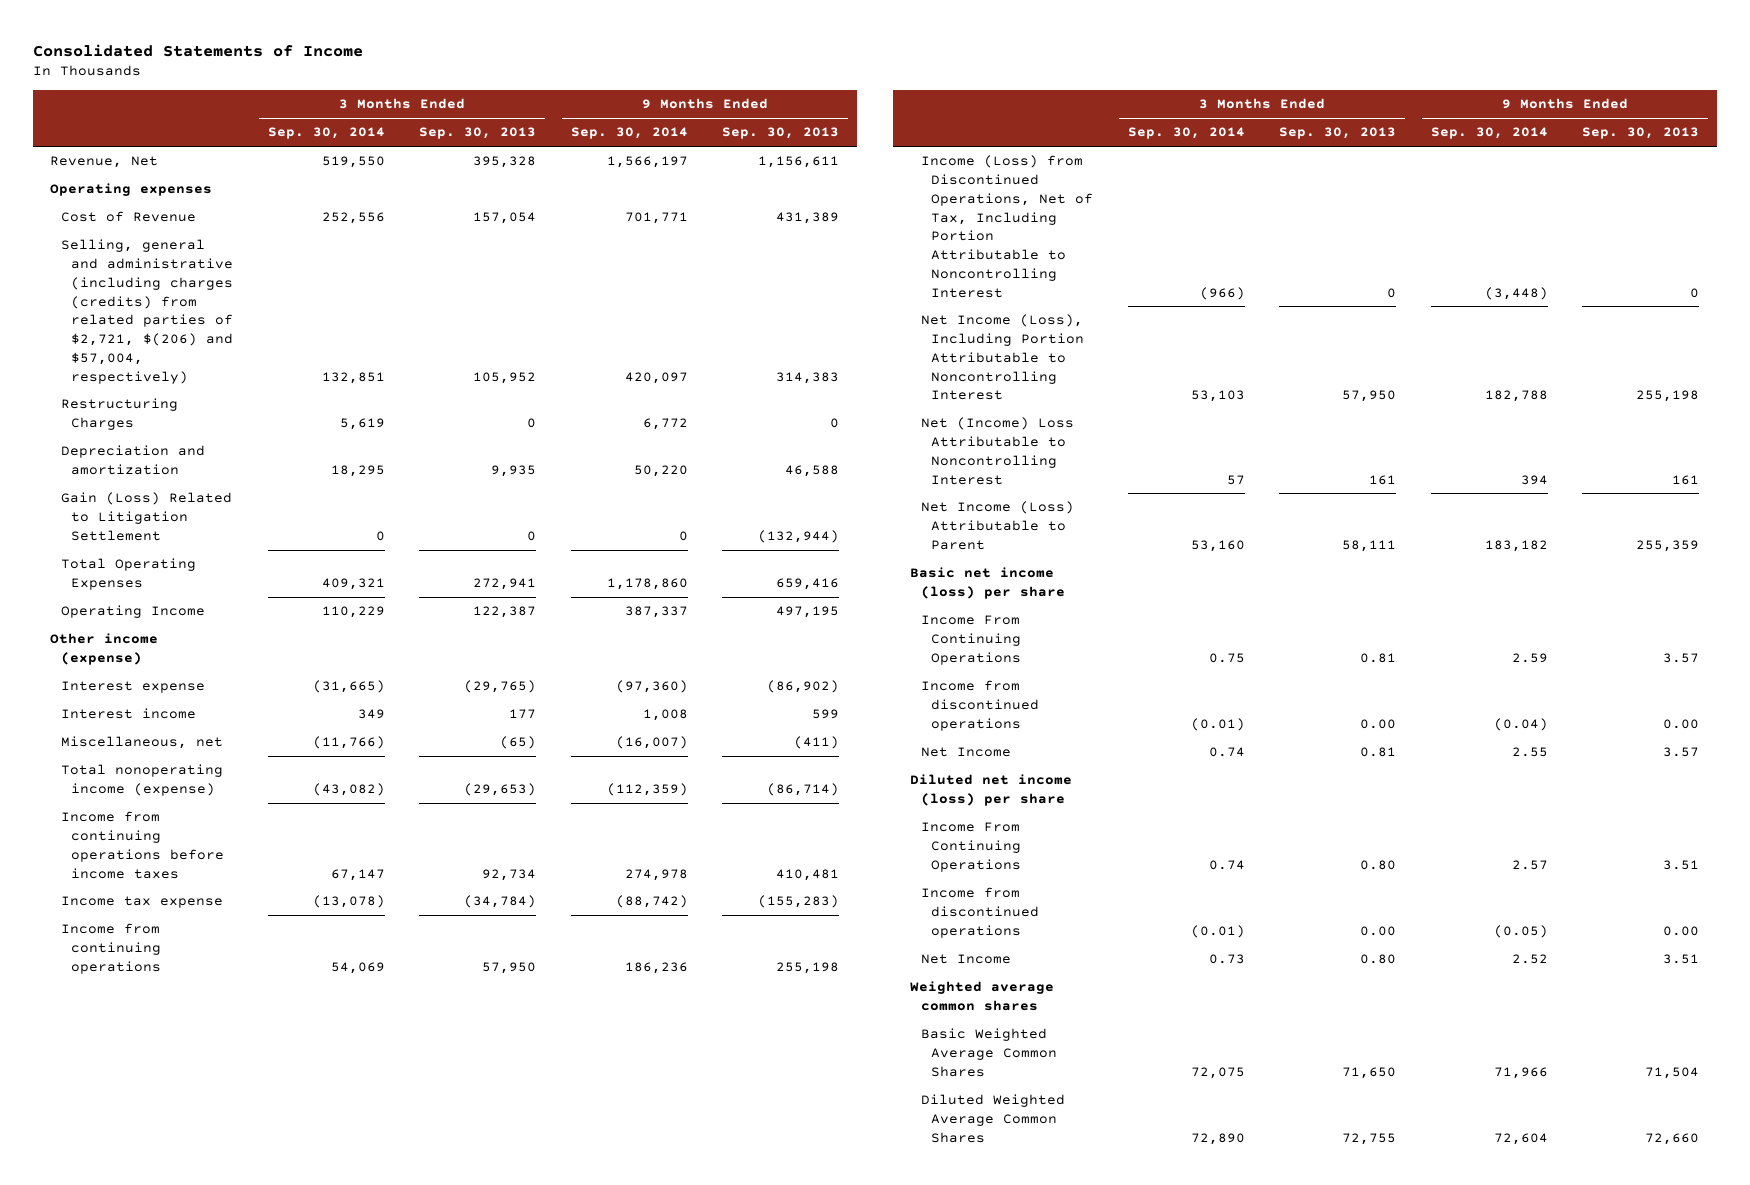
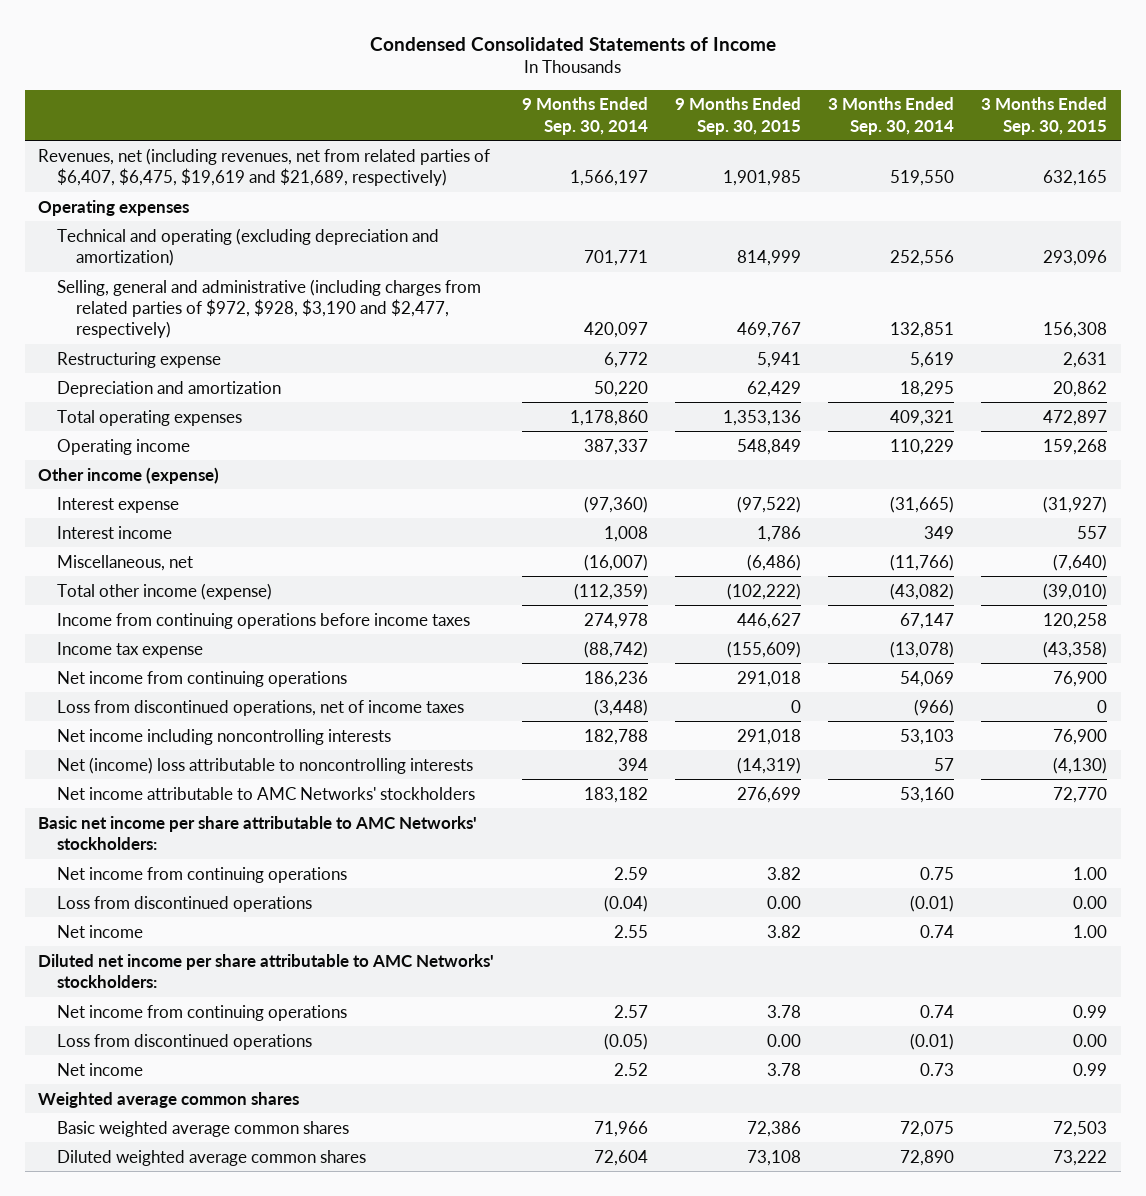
[32,43,363,57] Consolidated Statements of Income -> [369,36,776,51] Condensed Consolidated Statements of Income
[419,127,537,140] Sep. 30, 2013 -> none
[722,127,840,140] Sep. 30, 2013 -> none
none -> [674,97,801,135] 9 Months Ended Sep. 30, 2015
none -> [981,97,1108,135] 3 Months Ended Sep. 30, 2015
[50,156,159,169] Revenue, Net -> [38,147,491,186] Revenues, net (including revenues, net from related parties of $6,407, $6,475, $19,619 and $21,689, respectively)
[60,211,196,223] Cost of Revenue -> [57,227,440,266] Technical and operating (excluding depreciation and amortization)
[60,239,234,384] Selling, general and administrative (including charges (credits) from related parties of $2,721, $(206) and $57,004, respectively) -> [57,278,482,339] Selling, general and administrative (including charges from related parties of $972, $928, $3,190 and $2,477, respectively)
[60,398,178,431] Restructuring Charges -> [57,351,222,368] Restructuring expense
[60,492,232,541] Gain (Loss) Related to Litigation Settlement -> none
[60,558,196,591] Total Operating Expenses -> [57,409,243,426] Total operating expenses
[60,605,205,619] Operating Income -> [57,438,191,455] Operating income
[60,764,223,797] Total nonoperating income (expense) -> [57,582,273,600] Total other income (expense)
[60,923,162,974] Income from continuing operations -> [57,670,348,687] Net income from continuing operations
[920,155,1094,298] Income (Loss) from Discontinued Operations, Net of Tax, Including Portion Attributable to Noncontrolling Interest -> [57,699,465,716] Loss from discontinued operations, net of income taxes
[920,314,1085,401] Net Income (Loss), Including Portion Attributable to Noncontrolling Interest -> [57,728,392,745] Net income including noncontrolling interests
[920,417,1074,485] Net (Income) Loss Attributable to Noncontrolling Interest -> [57,756,474,774] Net (income) loss attributable to noncontrolling interests
[920,501,1074,550] Net Income (Loss) Attributable to Parent -> [57,786,476,800] Net income attributable to AMC Networks' stockholders
[910,567,1065,600] Basic net income (loss) per share -> [38,815,478,850] Basic net income per share attributable to AMC Networks' stockholders:
[920,615,1022,665] Income From Continuing Operations -> [57,866,348,883] Net income from continuing operations
[920,680,1040,731] Income from discontinued operations -> [57,895,313,912] Loss from discontinued operations
[920,747,1011,758] Net Income -> [57,924,144,938] Net income
[910,774,1073,807] Diluted net income (loss) per share -> [38,953,495,988] Diluted net income per share attributable to AMC Networks' stockholders:
[920,822,1022,872] Income From Continuing Operations -> [57,1004,348,1021] Net income from continuing operations
[920,887,1040,938] Income from discontinued operations -> [57,1033,313,1050] Loss from discontinued operations
[920,954,1011,965] Net Income -> [57,1062,144,1076] Net income
[920,1028,1058,1077] Basic Weighted Average Common Shares -> [57,1120,350,1137] Basic weighted average common shares
[920,1094,1065,1143] Diluted Weighted Average Common Shares -> [57,1149,367,1166] Diluted weighted average common shares

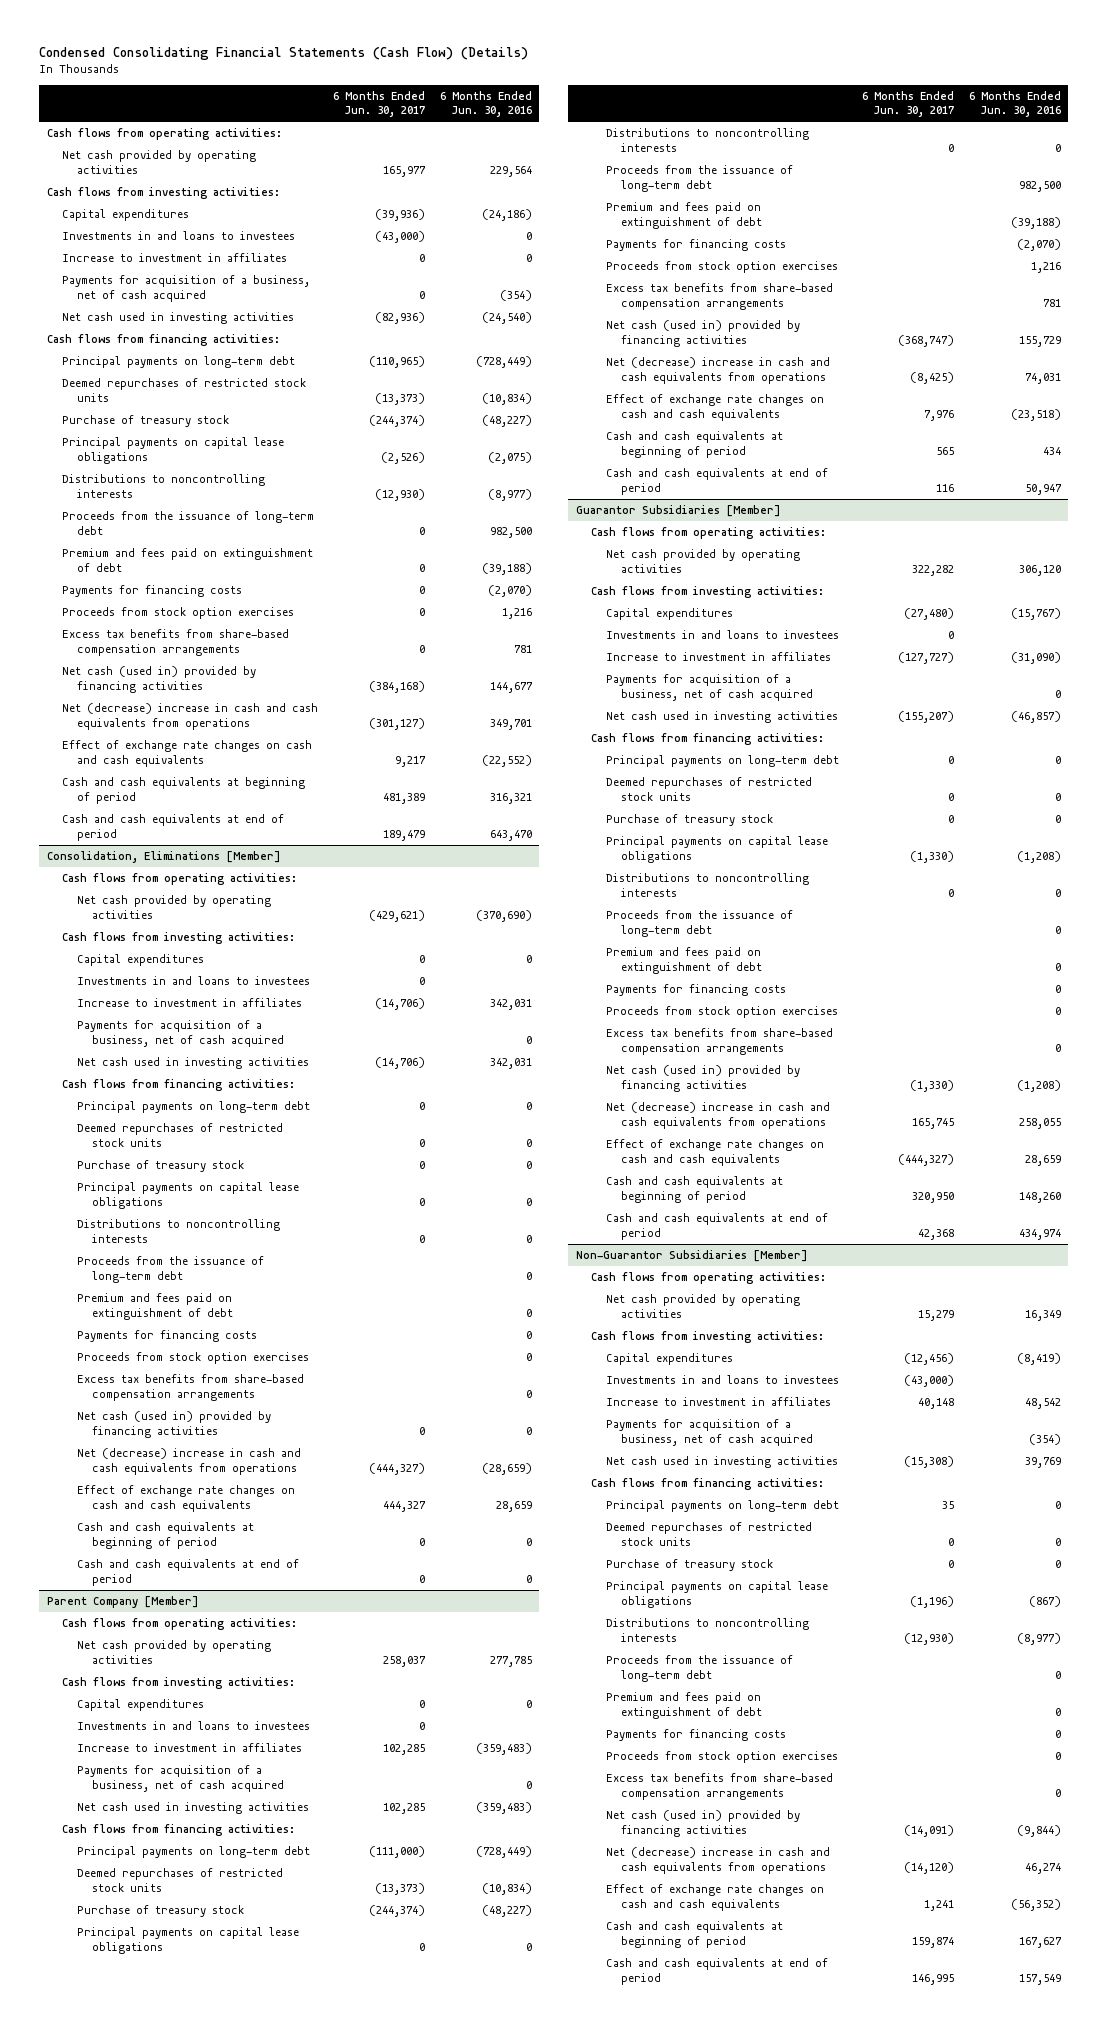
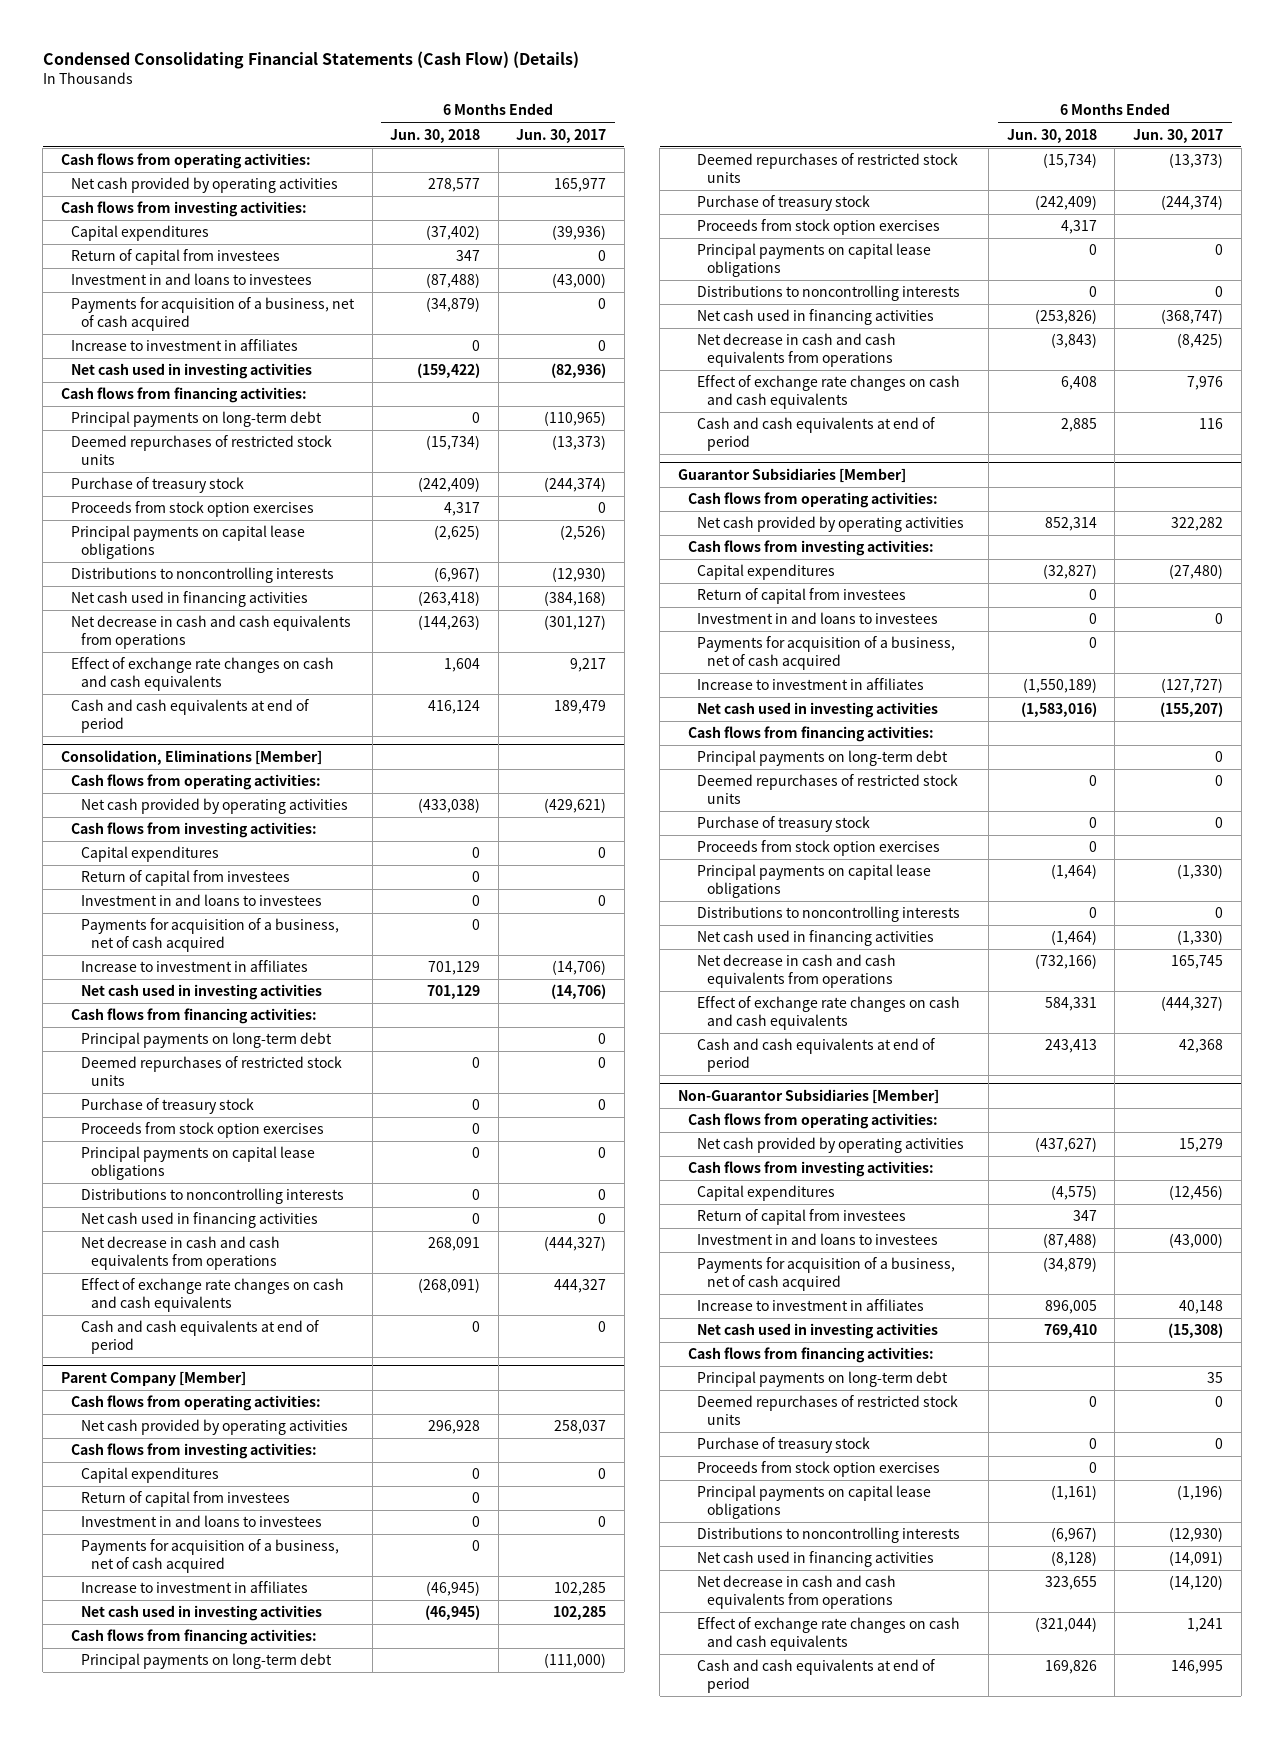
[439,90,532,118] 6 Months Ended Jun. 30, 2016 -> none
none -> [390,128,481,143] Jun. 30, 2018
none -> [70,249,280,266] Return of capital from investees
[61,231,295,241] Investments in and loans to investees -> [70,273,312,286] Investment in and loans to investees
[61,253,287,263] Increase to investment in affiliates -> [70,339,298,352] Increase to investment in affiliates
[61,607,294,620] Proceeds from stock option exercises -> [70,501,314,518] Proceeds from stock option exercises
[61,511,314,535] Proceeds from the issuance of long-term debt -> none
[61,548,313,572] Premium and fees paid on extinguishment of debt -> none
[61,585,242,598] Payments for financing costs -> none
[61,629,289,656] Excess tax benefits from share-based compensation arrangements -> none
[61,666,256,693] Net cash (used in) provided by financing activities -> [70,591,308,608] Net cash used in financing activities
[61,703,318,730] Net (decrease) increase in cash and cash equivalents from operations -> [70,615,351,649] Net decrease in cash and cash equivalents from operations
[61,777,305,804] Cash and cash equivalents at beginning of period -> none
none -> [80,870,290,887] Return of capital from investees
[76,976,310,986] Investments in and loans to investees -> [80,894,322,907] Investment in and loans to investees
[76,998,302,1008] Increase to investment in affiliates -> [80,960,308,973] Increase to investment in affiliates
[76,1352,309,1365] Proceeds from stock option exercises -> [80,1122,324,1139] Proceeds from stock option exercises
[76,1256,264,1283] Proceeds from the issuance of long-term debt -> none
[76,1293,233,1320] Premium and fees paid on extinguishment of debt -> none
[76,1330,257,1343] Payments for financing costs -> none
[76,1374,304,1401] Excess tax benefits from share-based compensation arrangements -> none
[76,1411,271,1438] Net cash (used in) provided by financing activities -> [80,1212,318,1229] Net cash used in financing activities
[76,1448,301,1475] Net (decrease) increase in cash and cash equivalents from operations -> [80,1236,280,1270] Net decrease in cash and cash equivalents from operations
[76,1522,254,1549] Cash and cash equivalents at beginning of period -> none
none -> [80,1491,290,1508] Return of capital from investees
[76,1721,310,1731] Investments in and loans to investees -> [80,1515,322,1528] Investment in and loans to investees
[76,1743,302,1753] Increase to investment in affiliates -> [80,1581,308,1594] Increase to investment in affiliates
[605,261,838,274] Proceeds from stock option exercises -> [697,219,941,236] Proceeds from stock option exercises
[605,165,793,192] Proceeds from the issuance of long-term debt -> none
[605,202,762,229] Premium and fees paid on extinguishment of debt -> none
[605,239,786,252] Payments for financing costs -> none
[605,283,833,310] Excess tax benefits from share-based compensation arrangements -> none
[605,320,800,347] Net cash (used in) provided by financing activities -> [697,309,935,326] Net cash used in financing activities
[605,357,830,384] Net (decrease) increase in cash and cash equivalents from operations -> [697,333,897,367] Net decrease in cash and cash equivalents from operations
[605,431,783,458] Cash and cash equivalents at beginning of period -> none
none -> [697,588,907,605] Return of capital from investees
[605,630,839,640] Investments in and loans to investees -> [697,612,939,625] Investment in and loans to investees
[605,652,831,662] Increase to investment in affiliates -> [697,678,925,691] Increase to investment in affiliates
[605,1006,838,1019] Proceeds from stock option exercises -> [697,840,941,857] Proceeds from stock option exercises
[605,910,793,937] Proceeds from the issuance of long-term debt -> none
[605,947,762,974] Premium and fees paid on extinguishment of debt -> none
[605,984,786,997] Payments for financing costs -> none
[605,1028,833,1055] Excess tax benefits from share-based compensation arrangements -> none
[605,1065,800,1092] Net cash (used in) provided by financing activities -> [697,930,935,947] Net cash used in financing activities
[605,1102,830,1129] Net (decrease) increase in cash and cash equivalents from operations -> [697,954,897,988] Net decrease in cash and cash equivalents from operations
[605,1176,783,1203] Cash and cash equivalents at beginning of period -> none
none -> [697,1209,907,1226] Return of capital from investees
[605,1375,839,1385] Investments in and loans to investees -> [697,1233,939,1246] Investment in and loans to investees
[605,1397,831,1407] Increase to investment in affiliates -> [697,1299,925,1312] Increase to investment in affiliates
[605,1751,838,1764] Proceeds from stock option exercises -> [697,1461,941,1478] Proceeds from stock option exercises
[605,1655,793,1682] Proceeds from the issuance of long-term debt -> none
[605,1692,762,1719] Premium and fees paid on extinguishment of debt -> none
[605,1729,786,1742] Payments for financing costs -> none
[605,1773,833,1800] Excess tax benefits from share-based compensation arrangements -> none
[605,1810,800,1837] Net cash (used in) provided by financing activities -> [697,1551,935,1568] Net cash used in financing activities
[605,1847,830,1874] Net (decrease) increase in cash and cash equivalents from operations -> [697,1575,897,1609] Net decrease in cash and cash equivalents from operations
[605,1921,783,1948] Cash and cash equivalents at beginning of period -> none

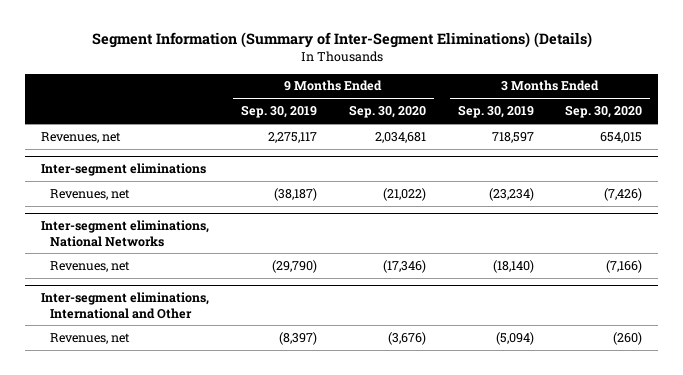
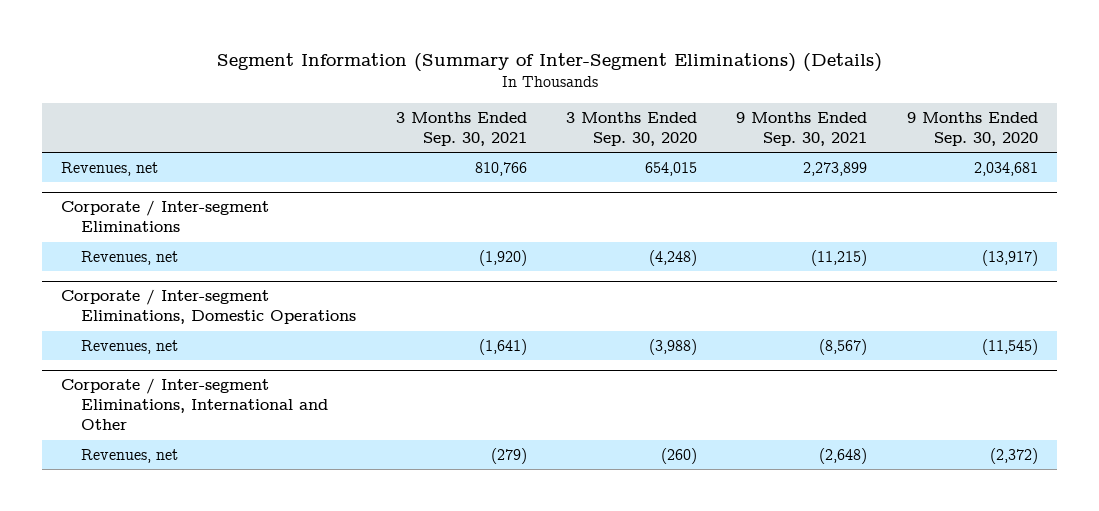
[240,105,317,119] Sep. 30, 2019 -> none
[457,105,534,119] Sep. 30, 2019 -> none
none -> [395,111,527,146] 3 Months Ended Sep. 30, 2021
none -> [736,111,868,146] 9 Months Ended Sep. 30, 2021
[41,220,210,247] Inter-segment eliminations, National Networks -> none
[41,163,207,177] Inter-segment eliminations -> [61,200,270,233] Corporate / Inter-segment Eliminations
[382,187,426,201] (21,022) -> [981,250,1038,267] (13,917)
[604,187,643,201] (7,426) -> [648,250,697,267] (4,248)
none -> [61,289,357,325] Corporate / Inter-segment Eliminations, Domestic Operations
[382,259,426,273] (17,346) -> [981,339,1038,356] (11,545)
[606,259,643,273] (7,166) -> [648,339,697,356] (3,988)
[41,292,210,319] Inter-segment eliminations, International and Other -> [61,378,329,431] Corporate / Inter-segment Eliminations, International and Other
[387,331,426,345] (3,676) -> [989,448,1038,465] (2,372)

